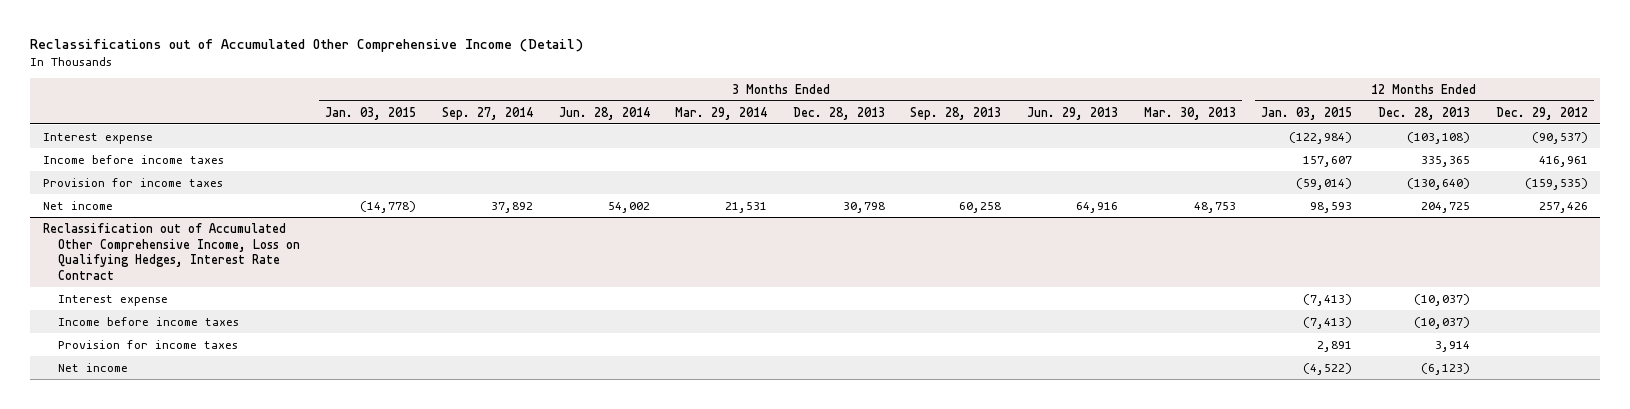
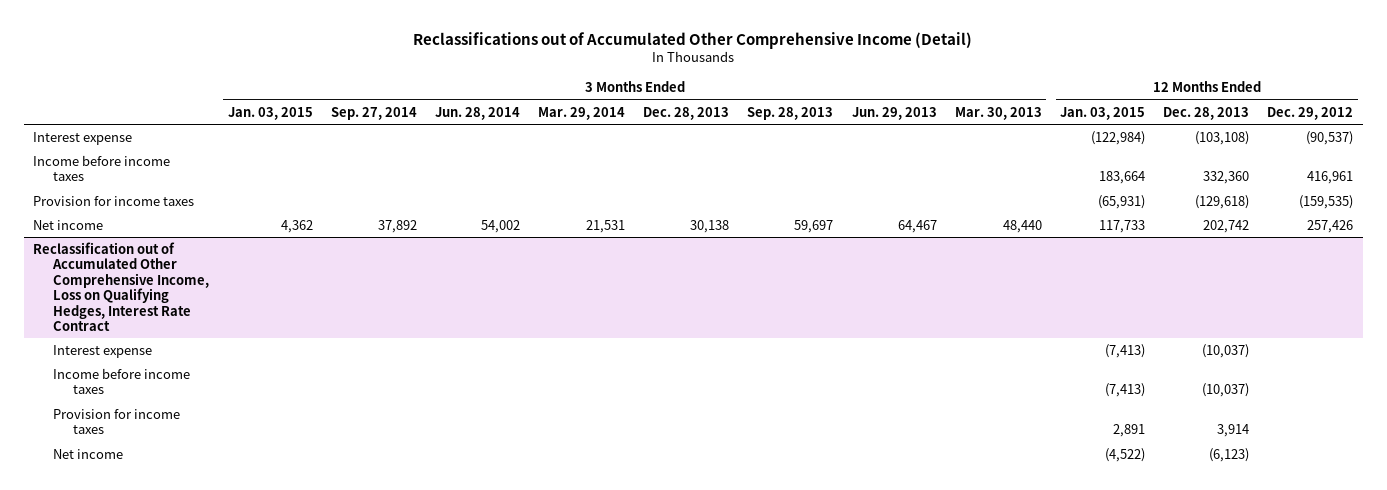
[1303,155,1353,167] 157,607 -> [1099,171,1146,185] 183,664
[1420,155,1470,167] 335,365 -> [1203,171,1250,185] 332,360
[1296,177,1353,190] (59,014) -> [1098,194,1146,209] (65,931)
[1406,177,1470,190] (130,640) -> [1195,194,1250,209] (129,618)
[360,200,417,213] (14,778) -> [280,219,313,233] 4,362
[842,201,885,213] 30,798 -> [690,219,730,233] 30,138
[959,201,1002,213] 60,258 -> [794,219,834,233] 59,697
[1076,201,1119,213] 64,916 -> [897,219,937,233] 64,467
[1193,201,1236,213] 48,753 -> [1002,219,1042,233] 48,440
[1310,201,1353,213] 98,593 -> [1099,219,1146,233] 117,733
[1420,201,1470,213] 204,725 -> [1203,219,1250,233] 202,742

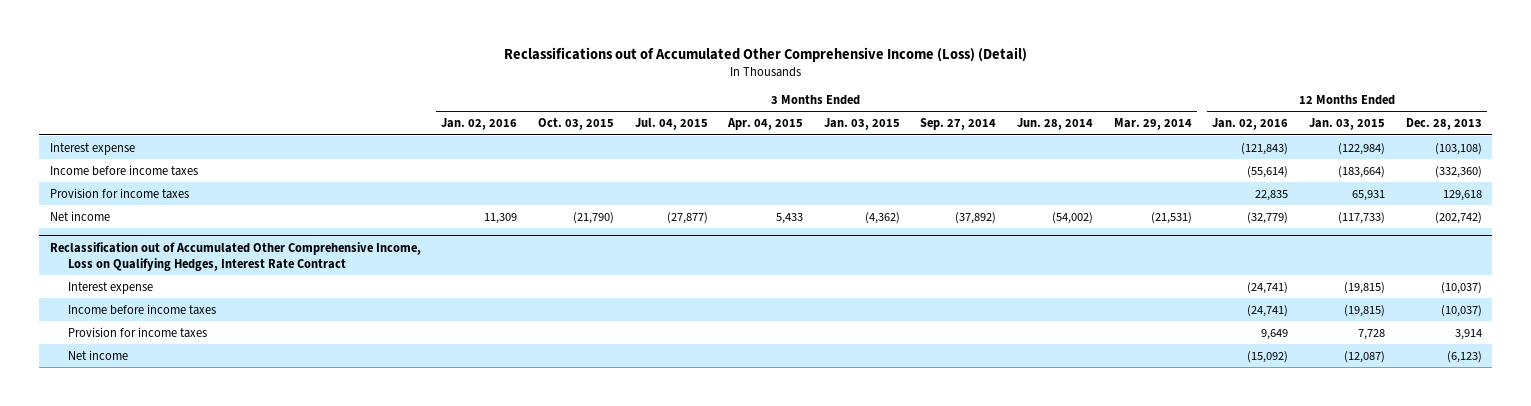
[413,31,973,49] Reclassifications out of Accumulated Other Comprehensive Income (Detail) -> [503,46,1027,62] Reclassifications out of Accumulated Other Comprehensive Income (Loss) (Detail)
[643,106,730,120] Dec. 28, 2013 -> none
[747,106,834,120] Sep. 28, 2013 -> none
[851,106,937,120] Jun. 29, 2013 -> none
[954,106,1042,120] Mar. 30, 2013 -> none
[1267,106,1354,120] Dec. 29, 2012 -> none
none -> [441,118,518,131] Jan. 02, 2016
none -> [537,118,614,131] Oct. 03, 2015
none -> [634,118,708,131] Jul. 04, 2015
none -> [727,118,804,131] Apr. 04, 2015
none -> [1212,118,1289,131] Jan. 02, 2016
[1099,171,1146,185] 183,664 -> [1337,165,1385,178] (183,664)
[1203,171,1250,185] 332,360 -> [1434,165,1482,178] (332,360)
[1098,194,1146,209] (65,931) -> [1351,189,1385,201] 65,931
[1195,194,1250,209] (129,618) -> [1442,189,1482,201] 129,618
[280,219,313,233] 4,362 -> [864,211,900,224] (4,362)
[377,219,417,233] 37,892 -> [955,211,997,224] (37,892)
[480,219,520,233] 54,002 -> [1052,211,1094,224] (54,002)
[586,219,626,233] 21,531 -> [1150,211,1192,224] (21,531)
[1099,219,1146,233] 117,733 -> [1337,211,1385,224] (117,733)
[1203,219,1250,233] 202,742 -> [1434,211,1482,224] (202,742)
[1105,343,1146,358] (7,413) -> [1343,281,1385,294] (19,815)
[1105,383,1146,398] (7,413) -> [1343,304,1385,317] (19,815)
[1113,424,1146,438] 2,891 -> [1357,328,1385,340] 7,728
[1105,447,1146,462] (4,522) -> [1343,350,1385,363] (12,087)

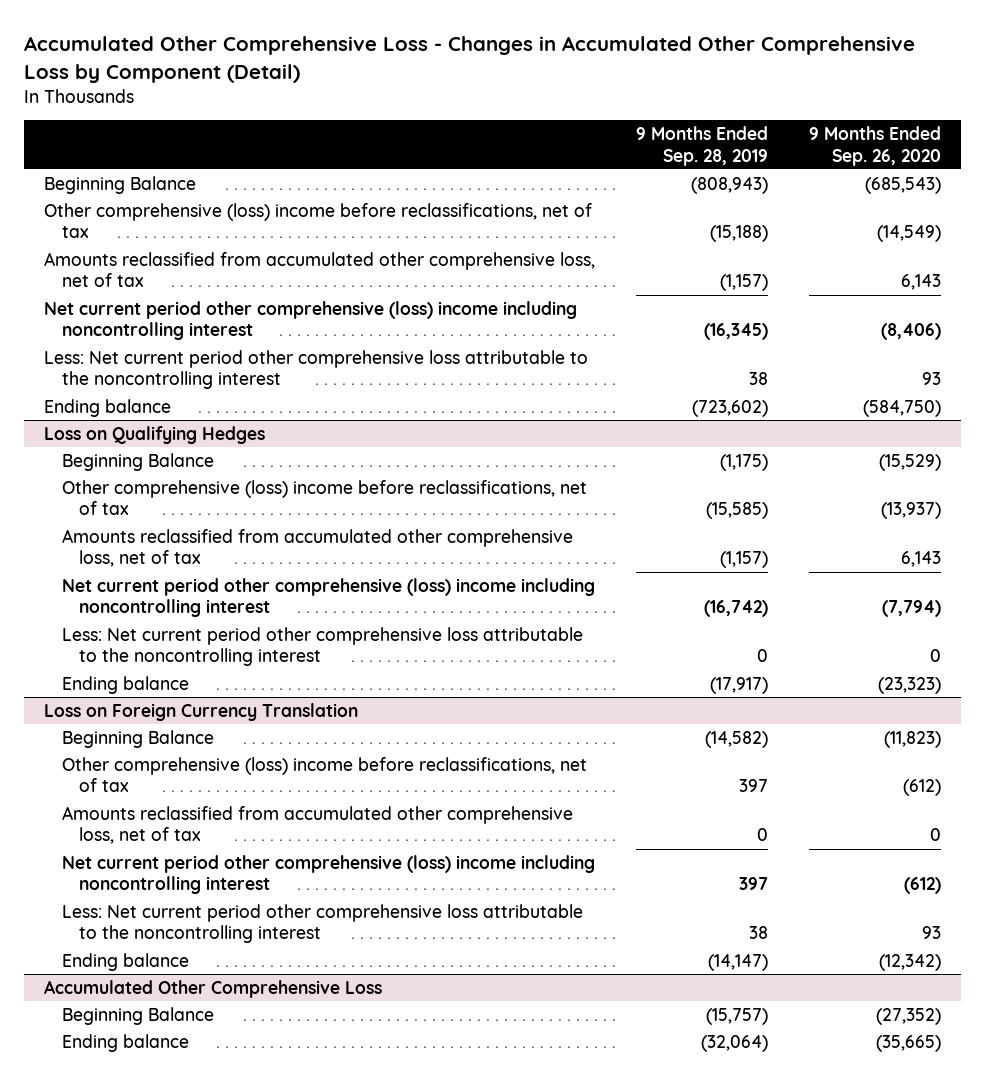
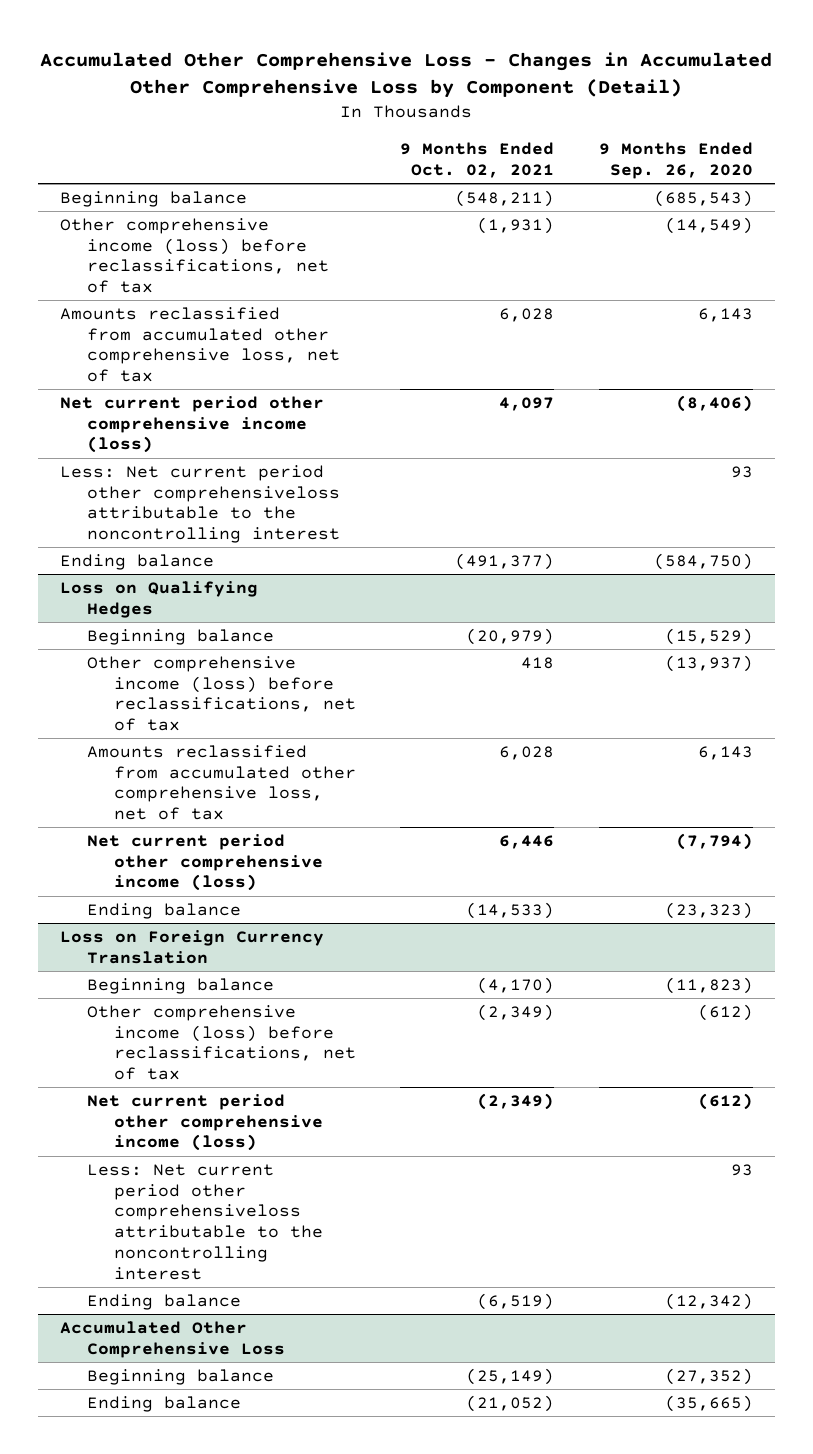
[635,126,768,166] 9 Months Ended Sep. 28, 2019 -> none
none -> [400,142,555,178] 9 Months Ended Oct. 02, 2021
[44,175,197,194] Beginning Balance -> [60,190,248,207] Beginning balance
[44,202,593,239] Other comprehensive (loss) income before reclassifications, net of tax -> [60,217,329,294] Other comprehensive income (loss) before reclassifications, net of tax
[44,300,578,341] Net current period other comprehensive (loss) income including noncontrolling interest -> [60,395,325,454] Net current period other comprehensive income (loss)
[44,349,589,390] Less: Net current period other comprehensive loss attributable to the noncontrolling interest -> [60,464,340,544] Less: Net current period other comprehensiveloss attributable to the noncontrolling interest
[61,452,214,471] Beginning Balance -> [86,628,274,645] Beginning balance
[61,479,587,516] Other comprehensive (loss) income before reclassifications, net of tax -> [86,655,356,732] Other comprehensive income (loss) before reclassifications, net of tax
[61,626,583,667] Less: Net current period other comprehensive loss attributable to the noncontrolling interest -> none
[61,577,595,618] Net current period other comprehensive (loss) income including noncontrolling interest -> [86,833,323,892] Net current period other comprehensive income (loss)
[61,805,573,845] Amounts reclassified from accumulated other comprehensive loss, net of tax -> none
[61,729,214,748] Beginning Balance -> [86,977,274,994] Beginning balance
[61,756,587,793] Other comprehensive (loss) income before reclassifications, net of tax -> [86,1004,356,1081] Other comprehensive income (loss) before reclassifications, net of tax
[61,854,595,895] Net current period other comprehensive (loss) income including noncontrolling interest -> [86,1093,323,1152] Net current period other comprehensive income (loss)
[61,903,583,944] Less: Net current period other comprehensive loss attributable to the noncontrolling interest -> [86,1163,323,1280] Less: Net current period other comprehensiveloss attributable to the noncontrolling interest
[61,1006,214,1025] Beginning Balance -> [86,1368,274,1385] Beginning balance

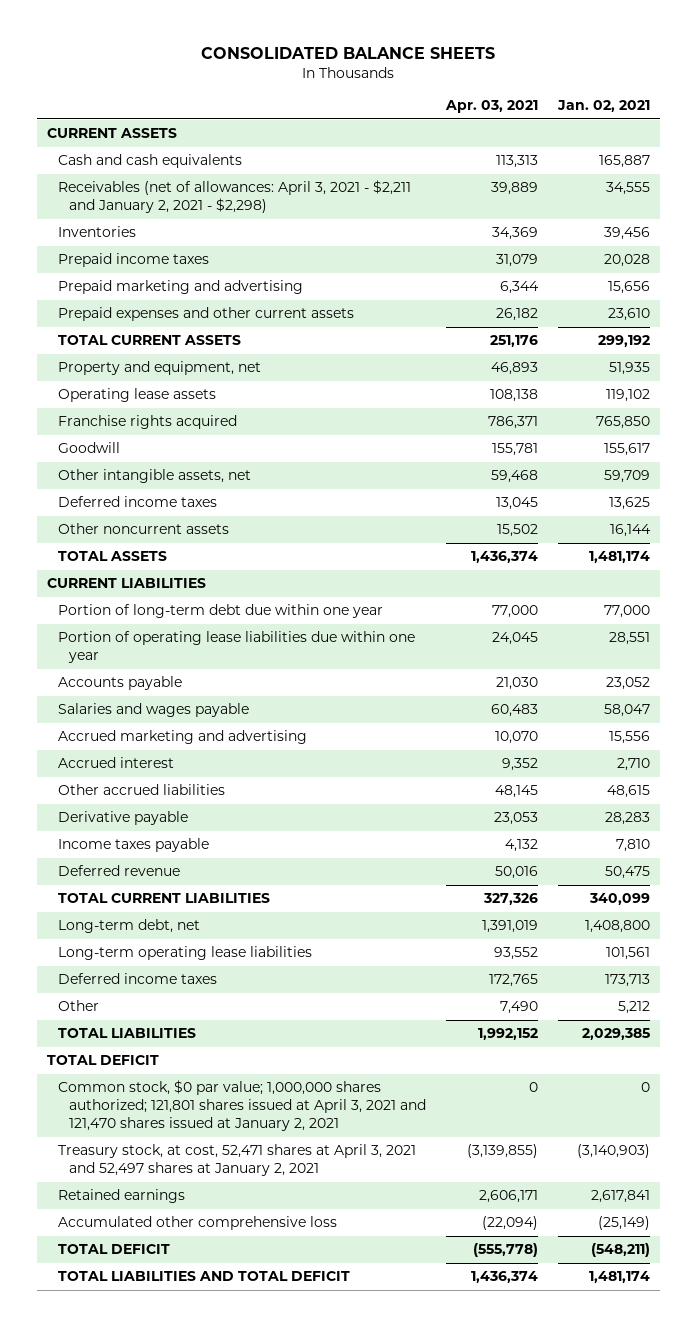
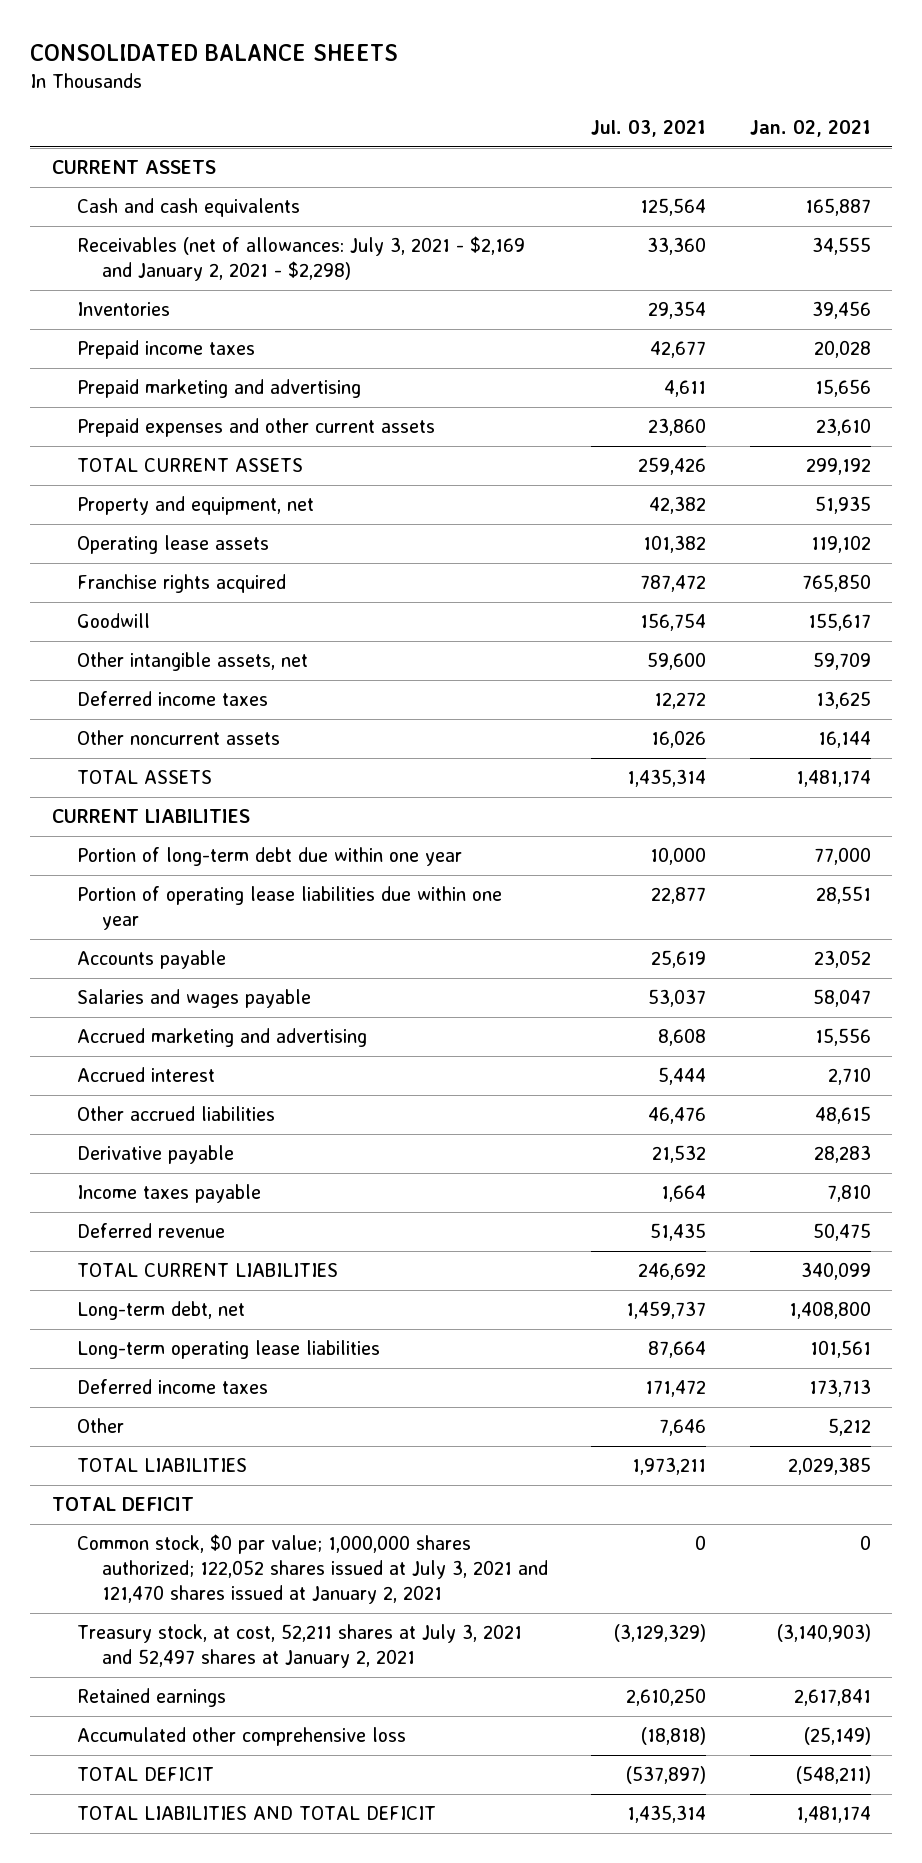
[444,100,538,114] Apr. 03, 2021 -> none
none -> [591,120,707,138] Jul. 03, 2021
[57,180,411,214] Receivables (net of allowances: April 3, 2021 - $2,211 and January 2, 2021 - $2,298) -> [76,236,525,282] Receivables (net of allowances: July 3, 2021 - $2,169 and January 2, 2021 - $2,298)
[57,1080,426,1132] Common stock, $0 par value; 1,000,000 shares authorized; 121,801 shares issued at April 3, 2021 and 121,470 shares issued at January 2, 2021 -> [76,1534,548,1605] Common stock, $0 par value; 1,000,000 shares authorized; 122,052 shares issued at July 3, 2021 and 121,470 shares issued at January 2, 2021
[57,1144,416,1177] Treasury stock, at cost, 52,471 shares at April 3, 2021 and 52,497 shares at January 2, 2021 -> [76,1624,522,1669] Treasury stock, at cost, 52,211 shares at July 3, 2021 and 52,497 shares at January 2, 2021

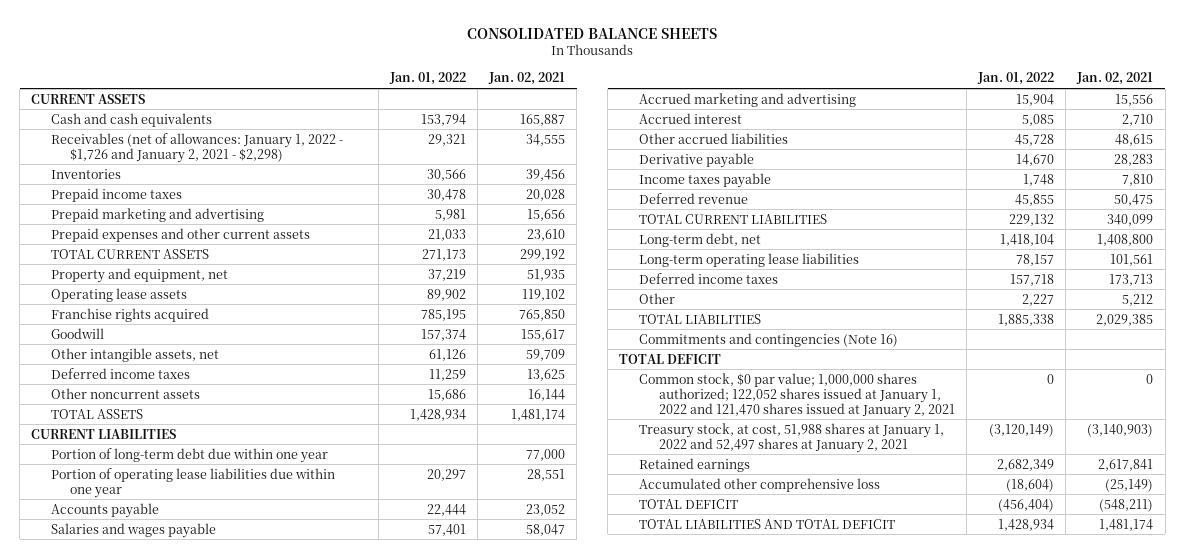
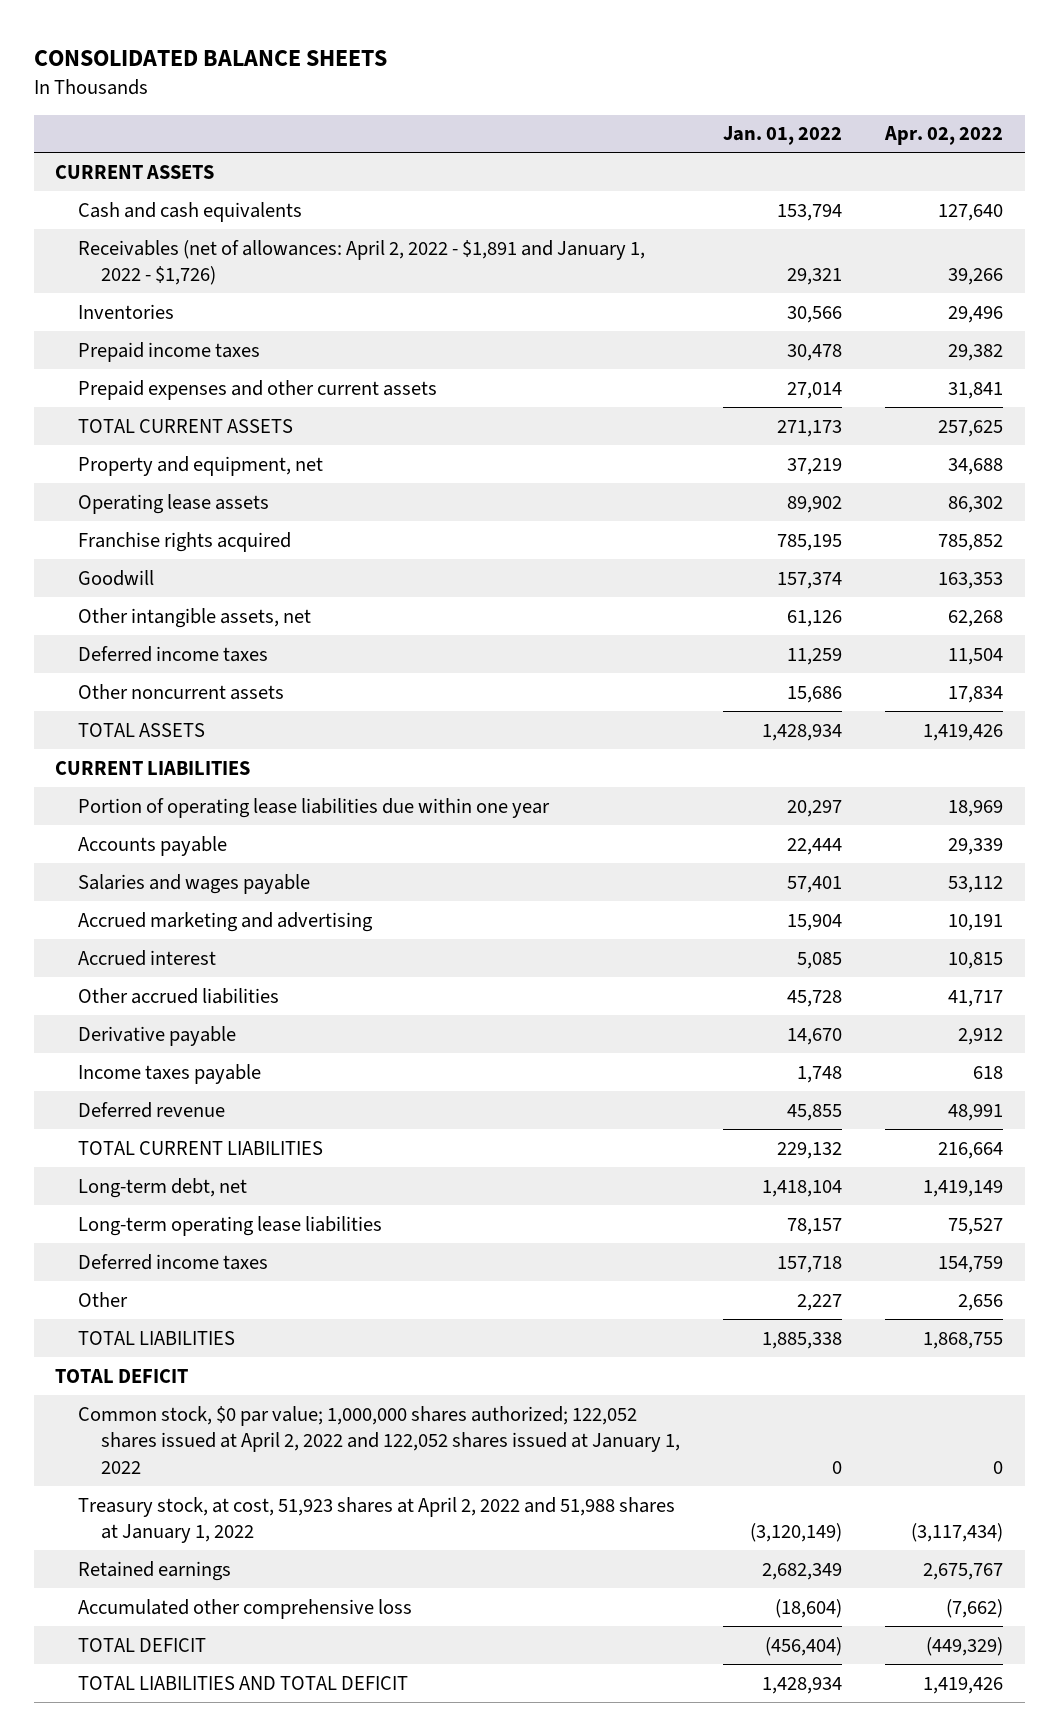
[488,72,566,86] Jan. 02, 2021 -> none
none -> [884,126,1004,146] Apr. 02, 2022
[50,132,343,163] Receivables (net of allowances: January 1, 2022 - $1,726 and January 2, 2021 - $2,298) -> [78,239,646,286] Receivables (net of allowances: April 2, 2022 - $1,891 and January 1, 2022 - $1,726)
[50,207,264,222] Prepaid marketing and advertising -> none
[427,228,466,241] 21,033 -> [787,381,843,399] 27,014
[50,447,328,463] Portion of long-term debt due within one year -> none
[639,332,899,347] Commitments and contingencies (Note 16) -> none
[639,372,955,418] Common stock, $0 par value; 1,000,000 shares authorized; 122,052 shares issued at January 1, 2022 and 121,470 shares issued at January 2, 2021 -> [78,1405,681,1474] Common stock, $0 par value; 1,000,000 shares authorized; 122,052 shares issued at April 2, 2022 and 122,052 shares issued at January 1, 2022
[639,422,945,453] Treasury stock, at cost, 51,988 shares at January 1, 2022 and 52,497 shares at January 2, 2021 -> [78,1496,676,1544] Treasury stock, at cost, 51,923 shares at April 2, 2022 and 51,988 shares at January 1, 2022

